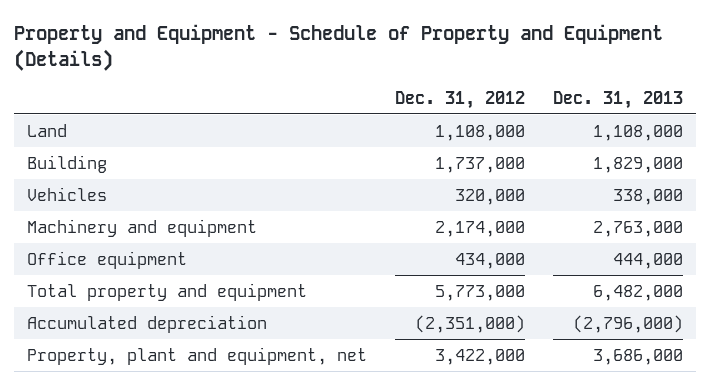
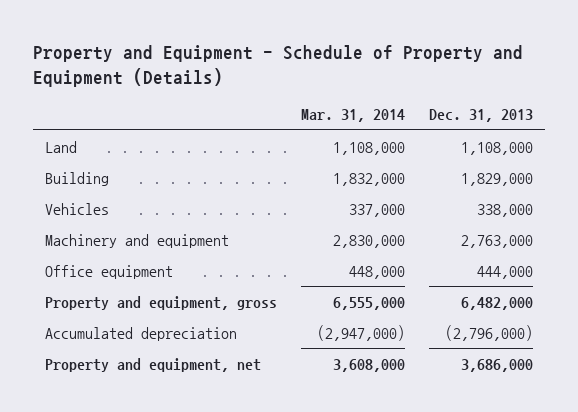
[395,91,526,110] Dec. 31, 2012 -> none
none -> [300,109,405,123] Mar. 31, 2014
[27,282,308,301] Total property and equipment -> [44,295,277,310] Property and equipment, gross
[27,346,368,365] Property, plant and equipment, net -> [44,357,261,372] Property and equipment, net

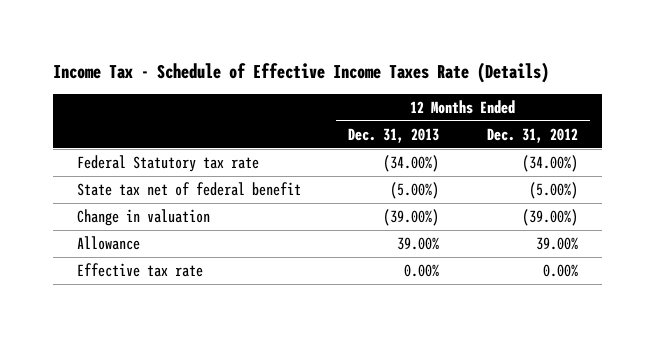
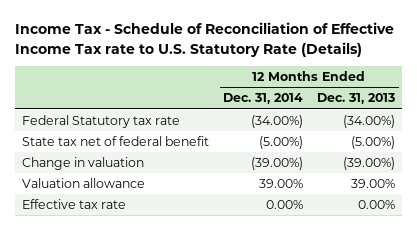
[52,61,549,83] Income Tax - Schedule of Effective Income Taxes Rate (Details) -> [15,22,395,57] Income Tax - Schedule of Reconciliation of Effective Income Tax rate to U.S. Statutory Rate (Details)
[486,127,578,143] Dec. 31, 2012 -> none
none -> [223,93,304,105] Dec. 31, 2014
[76,236,140,251] Allowance -> [22,178,146,189] Valuation allowance

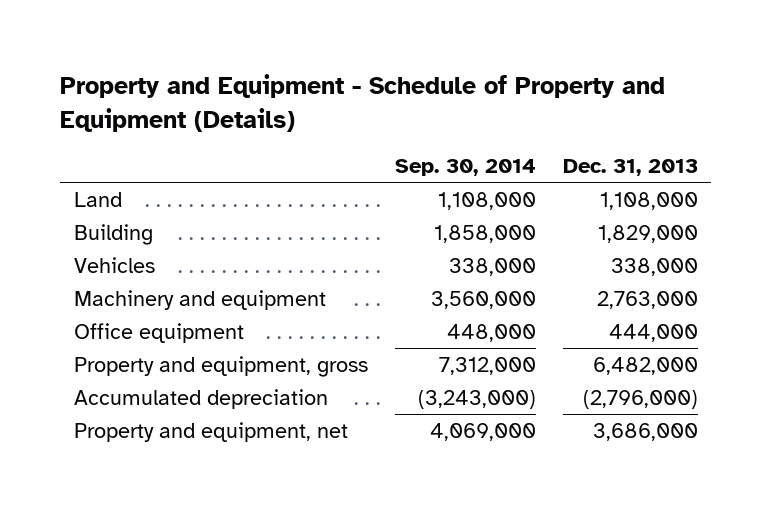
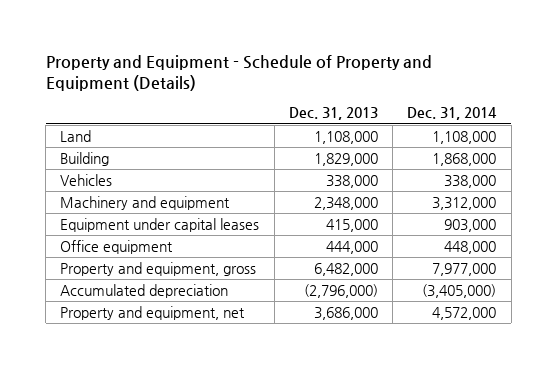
[394,159,536,177] Sep. 30, 2014 -> none
none -> [407,107,498,121] Dec. 31, 2014
[596,290,698,309] 2,763,000 -> [313,196,378,210] 2,348,000
none -> [60,217,260,232] Equipment under capital leases

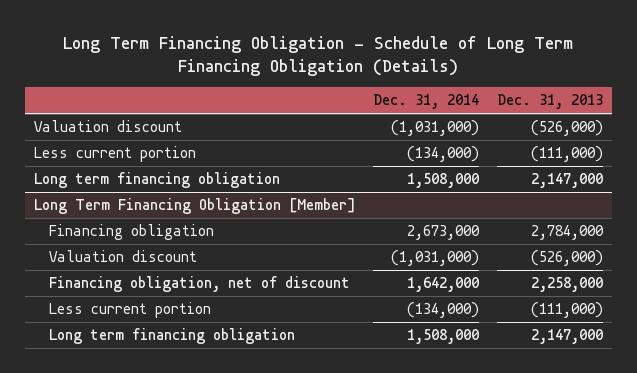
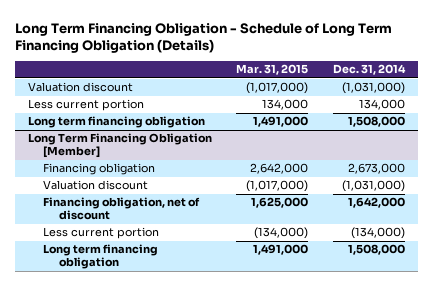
[496,94,603,110] Dec. 31, 2013 -> none
none -> [236,64,309,76] Mar. 31, 2015
[407,146,480,163] (134,000) -> [359,99,406,111] 134,000

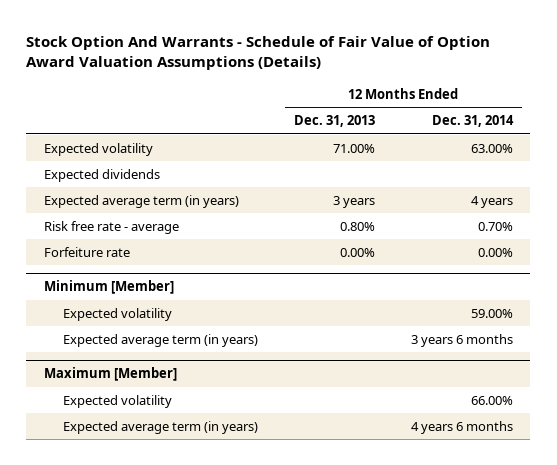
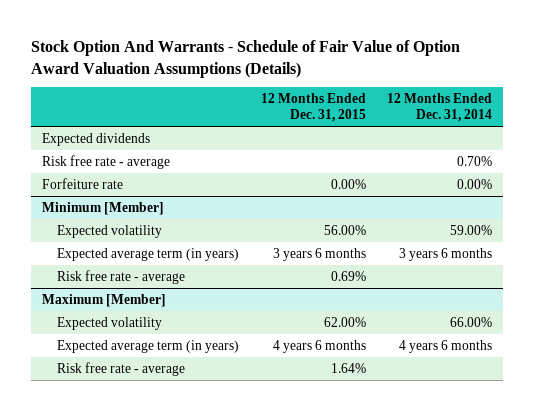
[293,115,375,128] Dec. 31, 2013 -> none
none -> [260,93,366,123] 12 Months Ended Dec. 31, 2015
[44,142,154,156] Expected volatility -> none
[44,194,240,208] Expected average term (in years) -> none
none -> [56,269,185,284] Risk free rate - average
none -> [56,361,185,376] Risk free rate - average

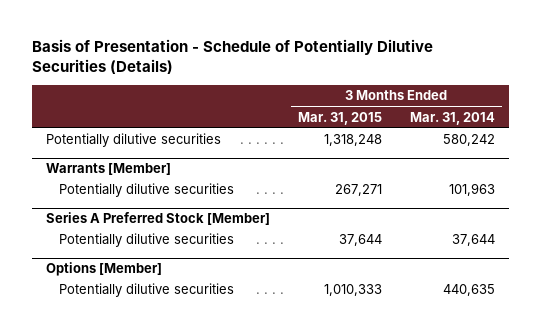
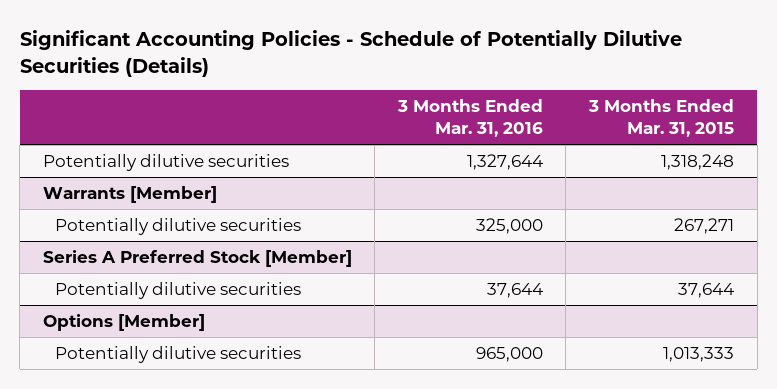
[32,39,434,75] Basis of Presentation - Schedule of Potentially Dilutive Securities (Details) -> [19,30,682,77] Significant Accounting Policies - Schedule of Potentially Dilutive Securities (Details)
[409,111,495,125] Mar. 31, 2014 -> none
none -> [396,99,543,138] 3 Months Ended Mar. 31, 2016
[323,284,382,297] 1,010,333 -> [663,347,735,363] 1,013,333

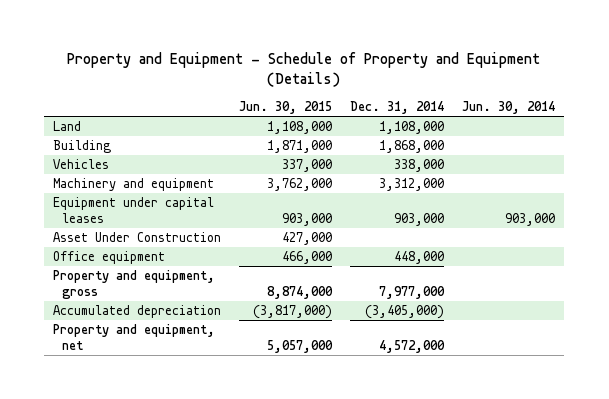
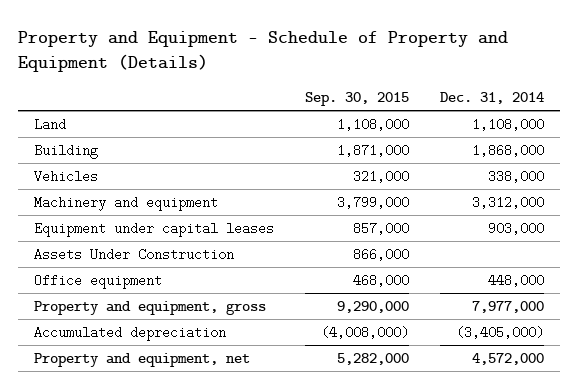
[239,100,333,114] Jun. 30, 2015 -> none
[462,100,556,114] Jun. 30, 2014 -> none
none -> [304,91,409,106] Sep. 30, 2015
[53,232,222,243] Asset Under Construction -> [33,248,234,262] Assets Under Construction

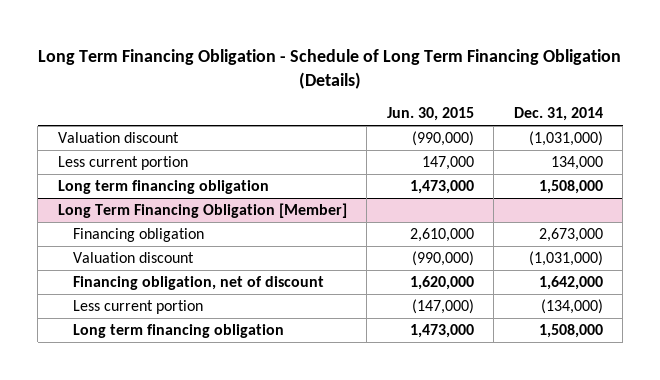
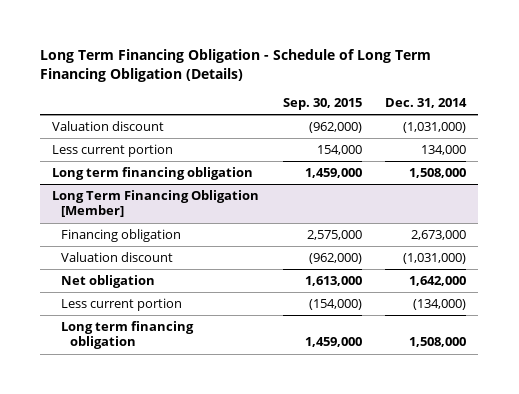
[386,107,474,122] Jun. 30, 2015 -> none
none -> [282,98,362,111] Sep. 30, 2015
[73,276,325,291] Financing obligation, net of discount -> [61,275,156,289] Net obligation

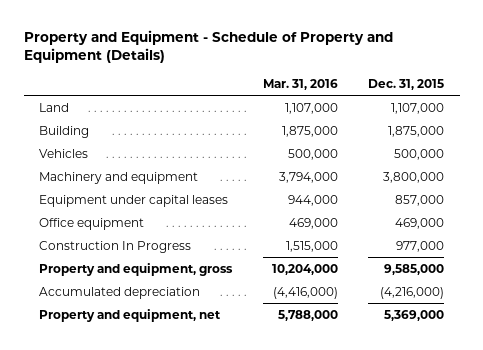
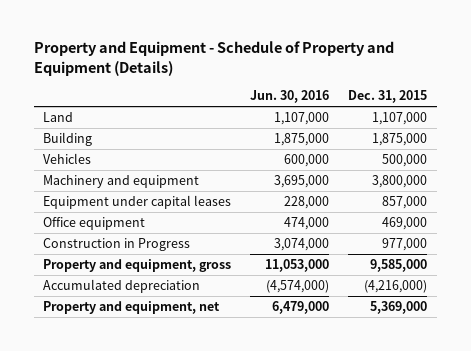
[262,78,338,90] Mar. 31, 2016 -> none
none -> [250,90,330,104] Jun. 30, 2016
[39,240,192,253] Construction In Progress -> [43,237,191,251] Construction in Progress

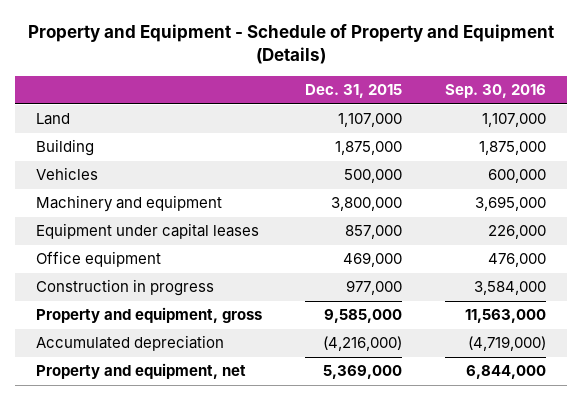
[250,90,330,104] Jun. 30, 2016 -> none
none -> [444,84,546,99] Sep. 30, 2016
[43,237,191,251] Construction in Progress -> [36,279,215,297] Construction in progress

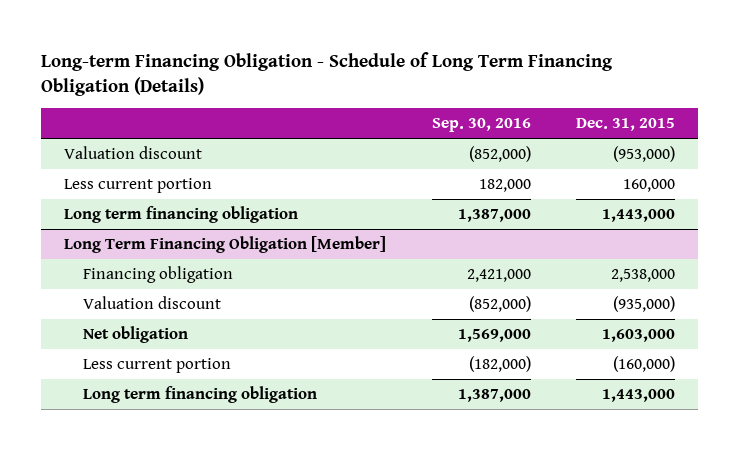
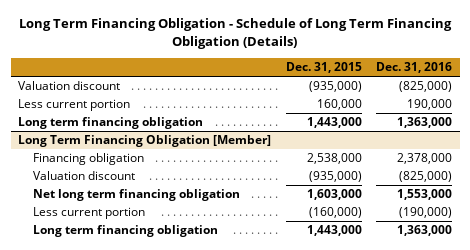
[41,51,614,97] Long-term Financing Obligation - Schedule of Long Term Financing Obligation (Details) -> [19,18,453,50] Long Term Financing Obligation - Schedule of Long Term Financing Obligation (Details)
[431,118,531,133] Sep. 30, 2016 -> none
none -> [376,62,453,74] Dec. 31, 2016
[613,145,676,162] (953,000) -> [308,81,362,93] (935,000)
[83,325,189,343] Net obligation -> [33,189,241,202] Net long term financing obligation

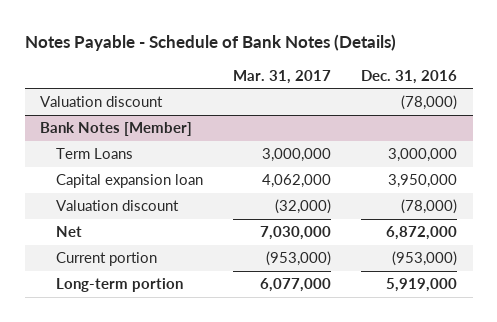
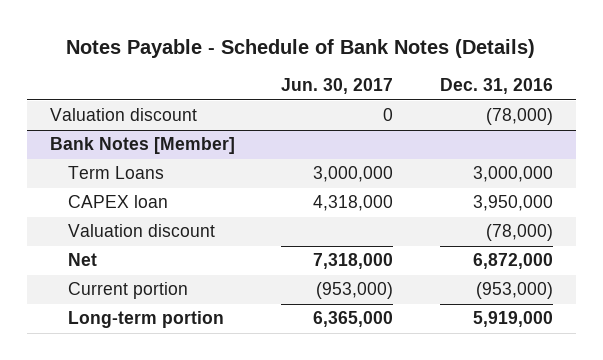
[233,69,332,84] Mar. 31, 2017 -> none
none -> [281,78,394,95] Jun. 30, 2017
[56,174,204,189] Capital expansion loan -> [68,195,169,209] CAPEX loan

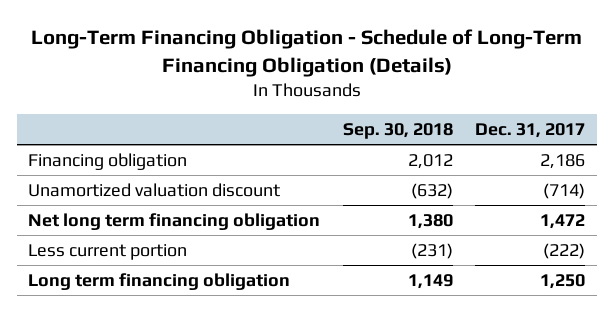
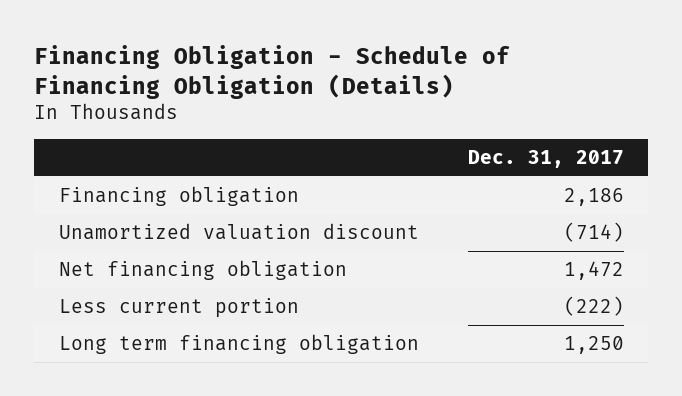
[30,29,582,78] Long-Term Financing Obligation - Schedule of Long-Term Financing Obligation (Details) -> [34,44,511,99] Financing Obligation - Schedule of Financing Obligation (Details)
[342,122,453,139] Sep. 30, 2018 -> none
[28,212,321,230] Net long term financing obligation -> [58,260,347,281] Net financing obligation

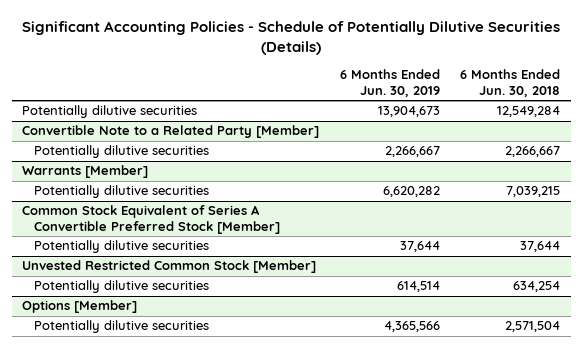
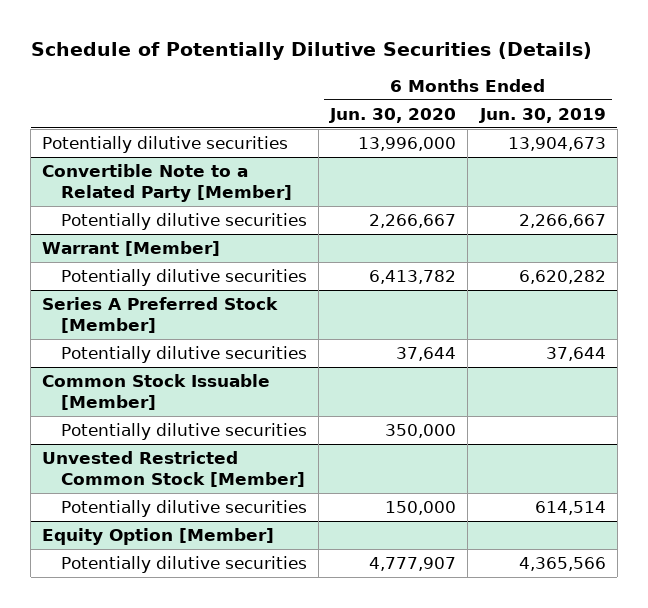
[22,20,561,56] Significant Accounting Policies - Schedule of Potentially Dilutive Securities (Details) -> [30,41,592,60] Schedule of Potentially Dilutive Securities (Details)
[460,69,561,97] 6 Months Ended Jun. 30, 2018 -> none
none -> [329,107,457,123] Jun. 30, 2020
[22,165,149,179] Warrants [Member] -> [42,240,221,256] Warrant [Member]
[22,205,281,234] Common Stock Equivalent of Series A Convertible Preferred Stock [Member] -> [42,296,279,333] Series A Preferred Stock [Member]
none -> [42,373,271,410] Common Stock Issuable [Member]
none -> [60,422,307,440] Potentially dilutive securities
[22,300,138,314] Options [Member] -> [42,527,275,545] Equity Option [Member]

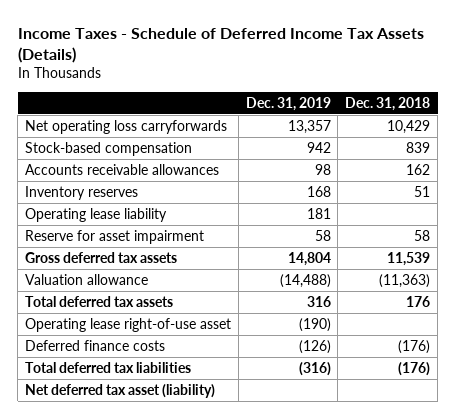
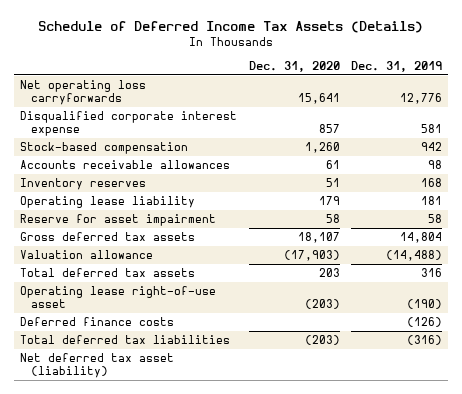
[17,27,424,63] Income Taxes - Schedule of Deferred Income Tax Assets (Details) -> [38,21,424,34] Schedule of Deferred Income Tax Assets (Details)
[345,96,431,111] Dec. 31, 2018 -> none
none -> [248,61,340,73] Dec. 31, 2020
[287,119,331,134] 13,357 -> [400,93,443,105] 12,776
none -> [20,110,238,137] Disqualified corporate interest expense

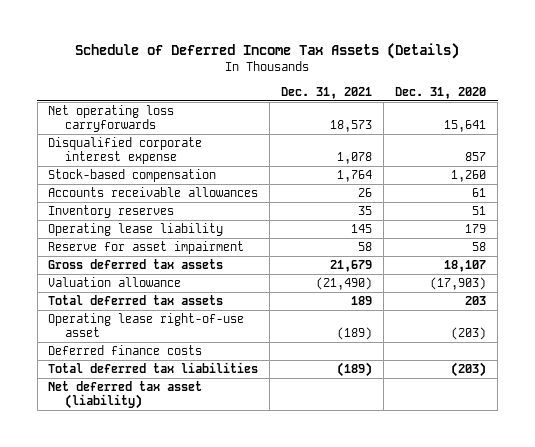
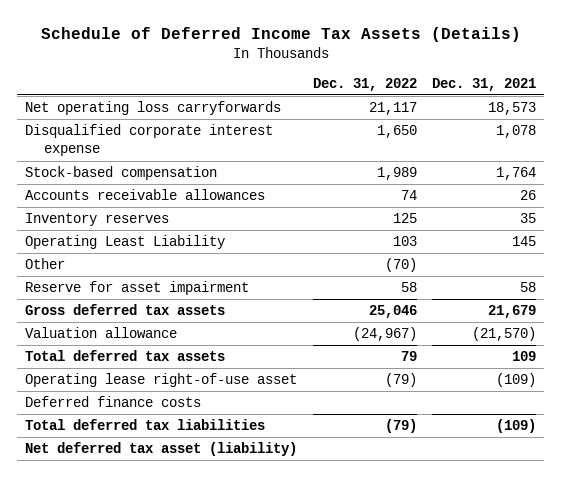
[395,86,487,99] Dec. 31, 2020 -> none
none -> [312,77,417,91] Dec. 31, 2022
[48,223,224,237] Operating lease liability -> [24,235,225,250] Operating Least Liability
none -> [24,258,65,270] Other
[316,277,373,291] (21,490) -> [472,327,537,342] (21,570)
[351,296,373,306] 189 -> [512,351,537,362] 109
[337,326,373,340] (189) -> [496,373,537,388] (109)
[337,362,373,378] (189) -> [496,419,537,434] (109)

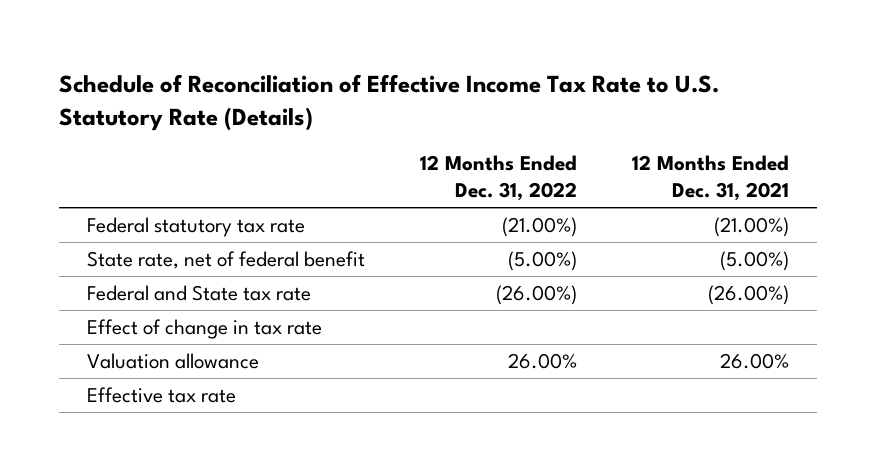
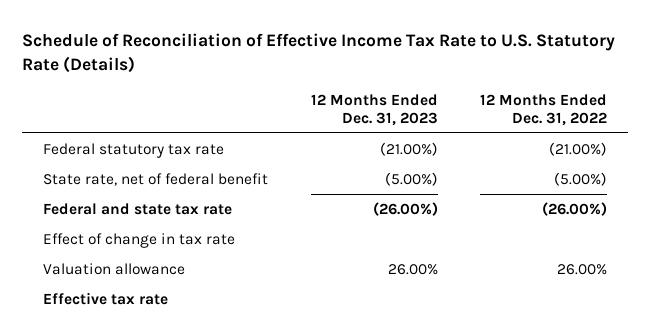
[632,155,790,202] 12 Months Ended Dec. 31, 2021 -> none
none -> [310,94,438,126] 12 Months Ended Dec. 31, 2023
[86,285,311,302] Federal and State tax rate -> [43,202,233,215] Federal and state tax rate

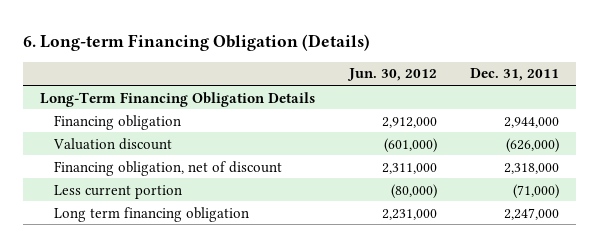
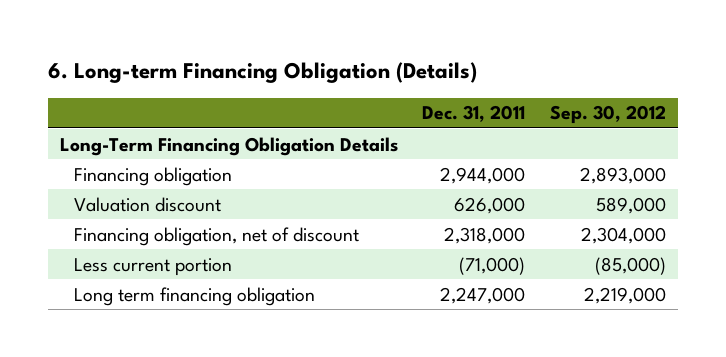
[346,68,437,82] Jun. 30, 2012 -> none
none -> [549,105,666,125] Sep. 30, 2012
[506,137,560,153] (626,000) -> [454,196,526,214] 626,000

